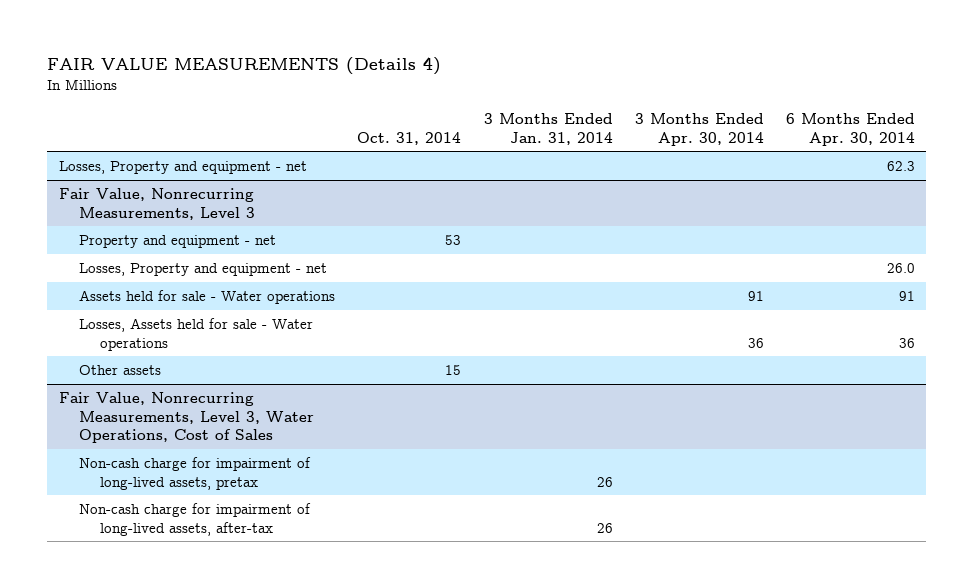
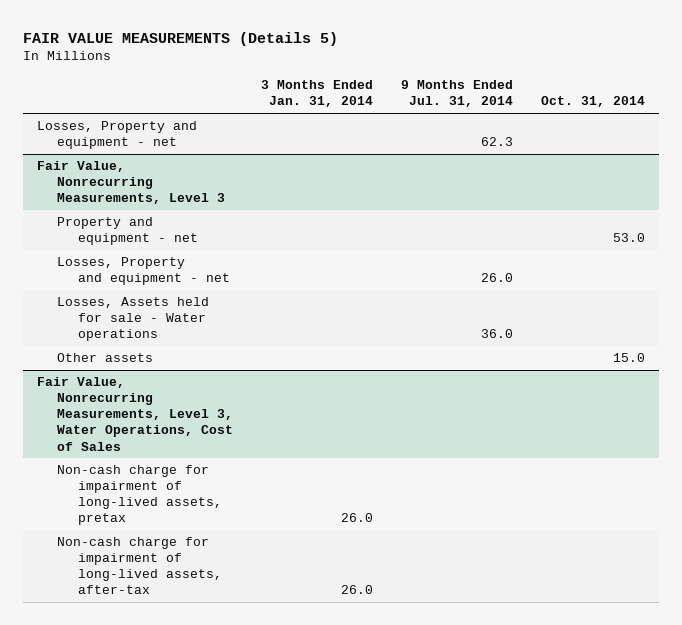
[47,57,442,76] FAIR VALUE MEASUREMENTS (Details 4) -> [23,32,339,47] FAIR VALUE MEASUREMENTS (Details 5)
[634,113,764,146] 3 Months Ended Apr. 30, 2014 -> none
[785,113,915,146] 6 Months Ended Apr. 30, 2014 -> none
none -> [400,80,513,108] 9 Months Ended Jul. 31, 2014
[445,235,462,246] 53 -> [612,233,645,243] 53.0
[79,290,336,305] Assets held for sale - Water operations -> none
[445,365,462,376] 15 -> [612,353,645,363] 15.0
[596,476,613,487] 26 -> [341,513,374,523] 26.0
[596,522,613,533] 26 -> [341,585,374,595] 26.0

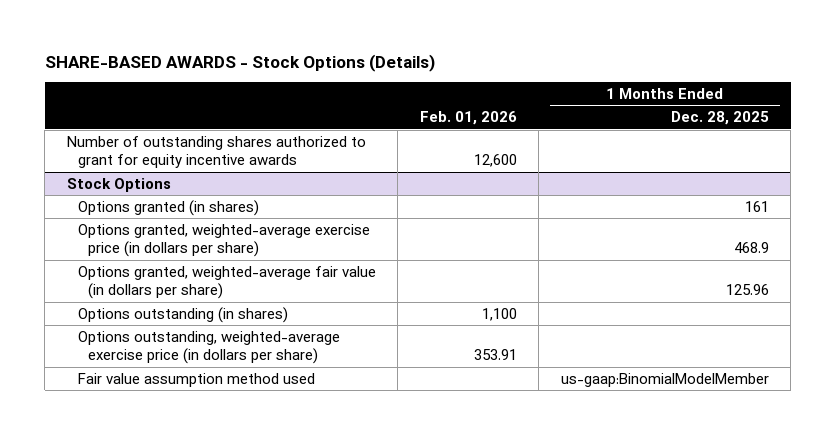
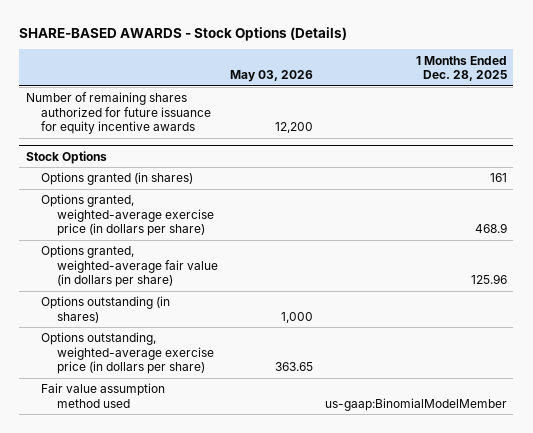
[419,111,517,126] Feb. 01, 2026 -> none
none -> [229,70,313,83] May 03, 2026
[66,135,366,169] Number of outstanding shares authorized to grant for equity incentive awards -> [25,92,212,135] Number of remaining shares authorized for future issuance for equity incentive awards

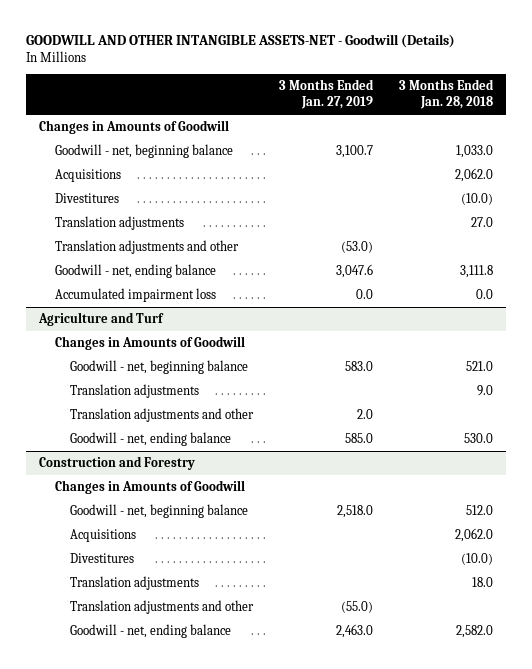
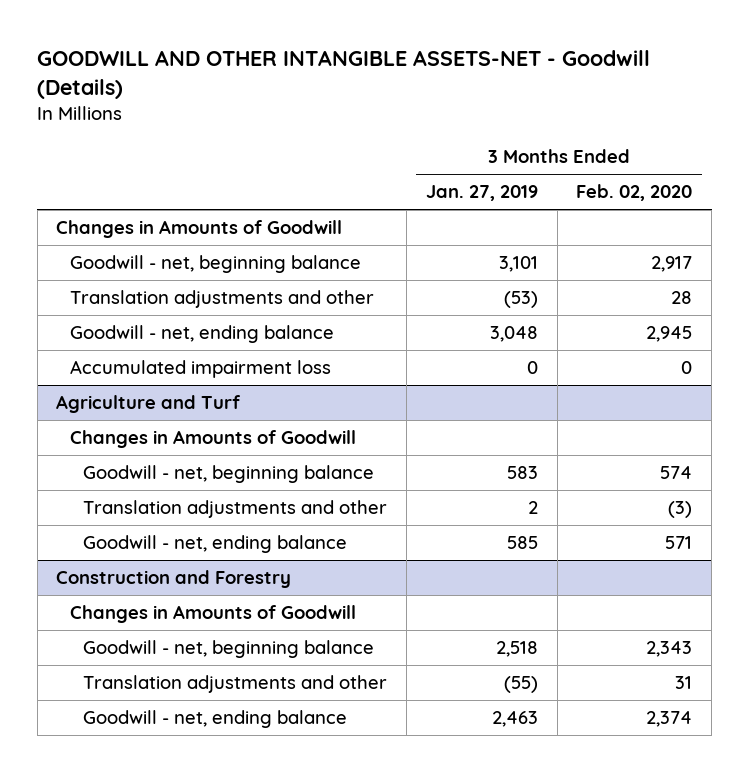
[398,79,494,110] 3 Months Ended Jan. 28, 2018 -> none
none -> [576,184,693,202] Feb. 02, 2020
[54,169,121,183] Acquisitions -> none
[54,193,119,204] Divestitures -> none
[54,216,184,231] Translation adjustments -> none
[335,145,373,159] 3,100.7 -> [498,256,538,273] 3,101
[340,241,373,254] (53.0) -> [503,291,538,309] (53)
[335,264,373,279] 3,047.6 -> [489,326,538,343] 3,048
[355,289,373,300] 0.0 -> [526,361,538,375] 0
[69,384,199,399] Translation adjustments -> none
[344,361,373,372] 583.0 -> [506,466,538,480] 583
[356,409,373,420] 2.0 -> [527,501,538,515] 2
[344,433,373,444] 585.0 -> [506,536,538,550] 585
[69,529,136,543] Acquisitions -> none
[69,553,134,564] Divestitures -> none
[69,576,199,591] Translation adjustments -> none
[336,505,373,519] 2,518.0 -> [495,641,538,658] 2,518
[340,601,373,614] (55.0) -> [503,676,538,694] (55)
[335,624,373,639] 2,463.0 -> [491,711,538,728] 2,463

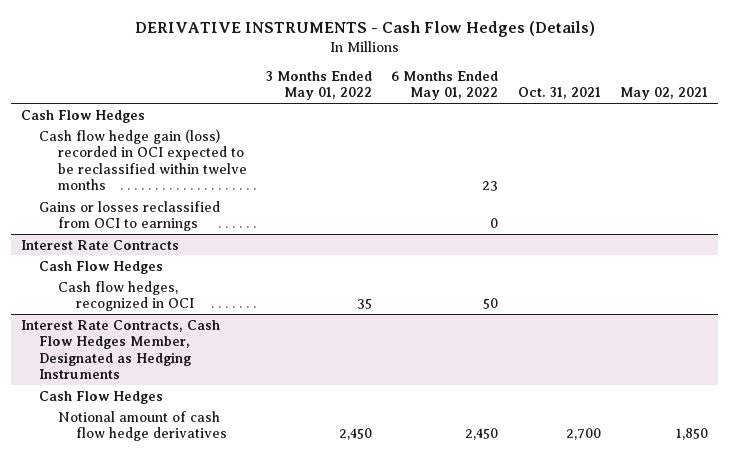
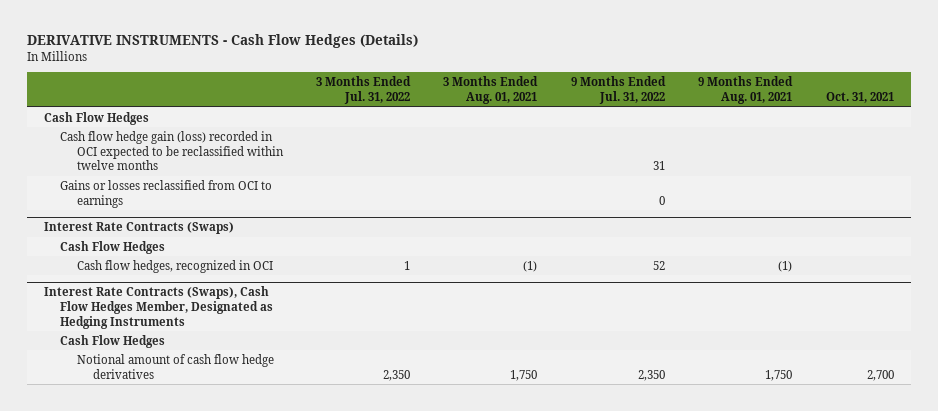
[266,70,373,101] 3 Months Ended May 01, 2022 -> none
[391,70,499,101] 6 Months Ended May 01, 2022 -> none
[620,87,709,101] May 02, 2021 -> none
none -> [316,76,412,104] 3 Months Ended Jul. 31, 2022
none -> [443,76,539,104] 3 Months Ended Aug. 01, 2021
none -> [570,76,666,104] 9 Months Ended Jul. 31, 2022
none -> [698,76,794,104] 9 Months Ended Aug. 01, 2021
[21,239,180,250] Interest Rate Contracts -> [43,222,234,235] Interest Rate Contracts (Swaps)
[21,319,221,380] Interest Rate Contracts, Cash Flow Hedges Member, Designated as Hedging Instruments -> [43,286,274,329] Interest Rate Contracts (Swaps), Cash Flow Hedges Member, Designated as Hedging Instruments

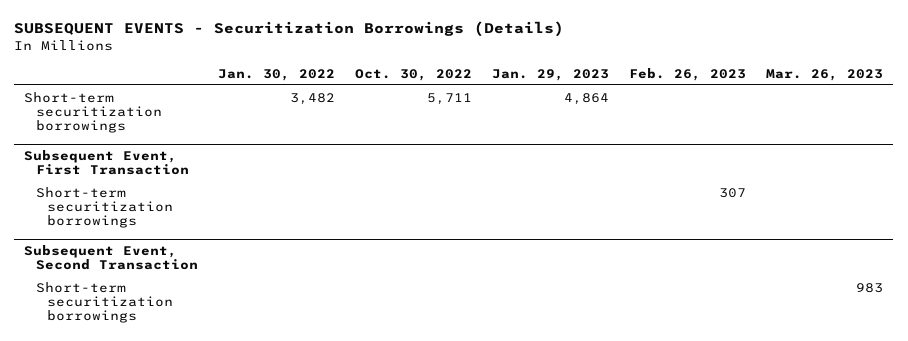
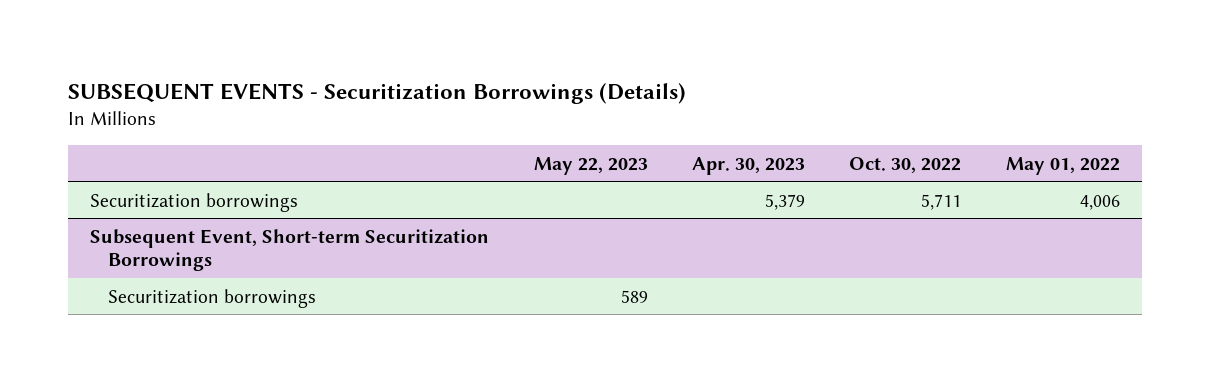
[217,68,335,81] Jan. 30, 2022 -> none
[492,68,610,81] Jan. 29, 2023 -> none
[629,67,747,81] Feb. 26, 2023 -> none
[766,68,884,81] Mar. 26, 2023 -> none
none -> [533,156,648,175] May 22, 2023
none -> [692,156,806,175] Apr. 30, 2023
none -> [1005,156,1120,175] May 01, 2022
[24,149,189,176] Subsequent Event, First Transaction -> none
[35,186,174,229] Short-term securitization borrowings -> none
[24,244,198,271] Subsequent Event, Second Transaction -> none
[35,281,174,324] Short-term securitization borrowings -> none
[24,91,162,134] Short-term securitization borrowings -> [90,192,299,212] Securitization borrowings
none -> [90,228,490,272] Subsequent Event, Short-term Securitization Borrowings
none -> [108,288,317,308] Securitization borrowings

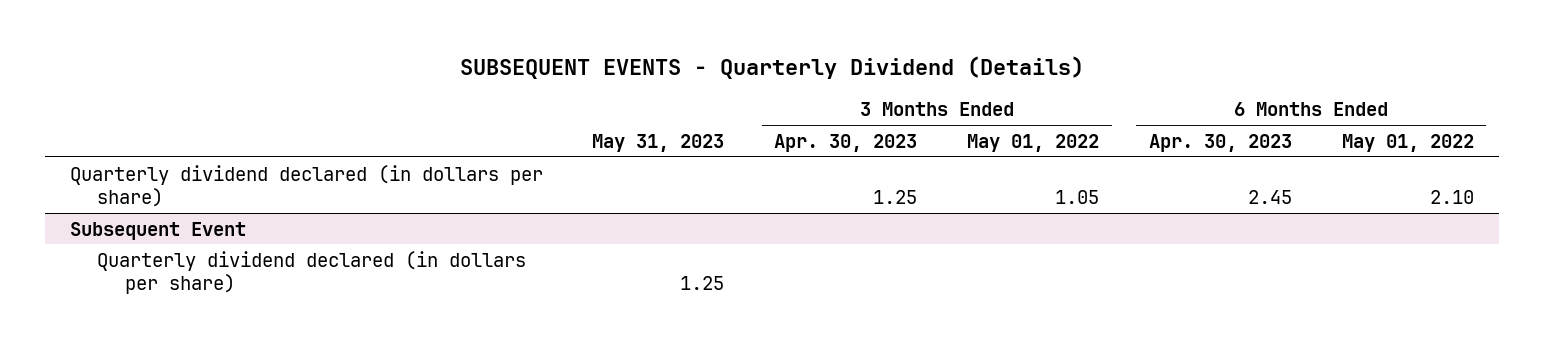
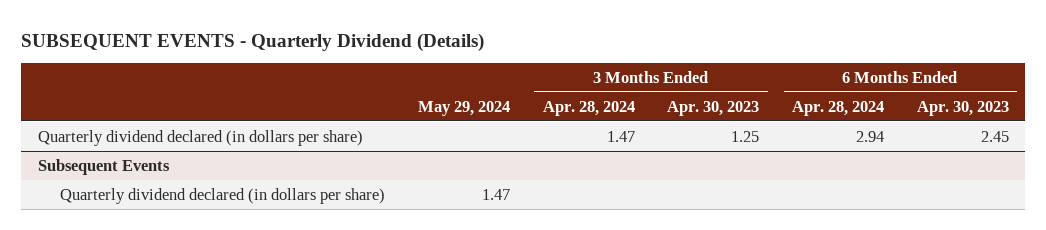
[592,133,725,152] May 31, 2023 -> none
[967,133,1100,152] May 01, 2022 -> none
[1341,133,1474,152] May 01, 2022 -> none
none -> [417,100,510,116] May 29, 2024
none -> [542,100,635,116] Apr. 28, 2024
none -> [792,100,885,116] Apr. 28, 2024
[69,221,246,240] Subsequent Event -> [37,158,170,175] Subsequent Events

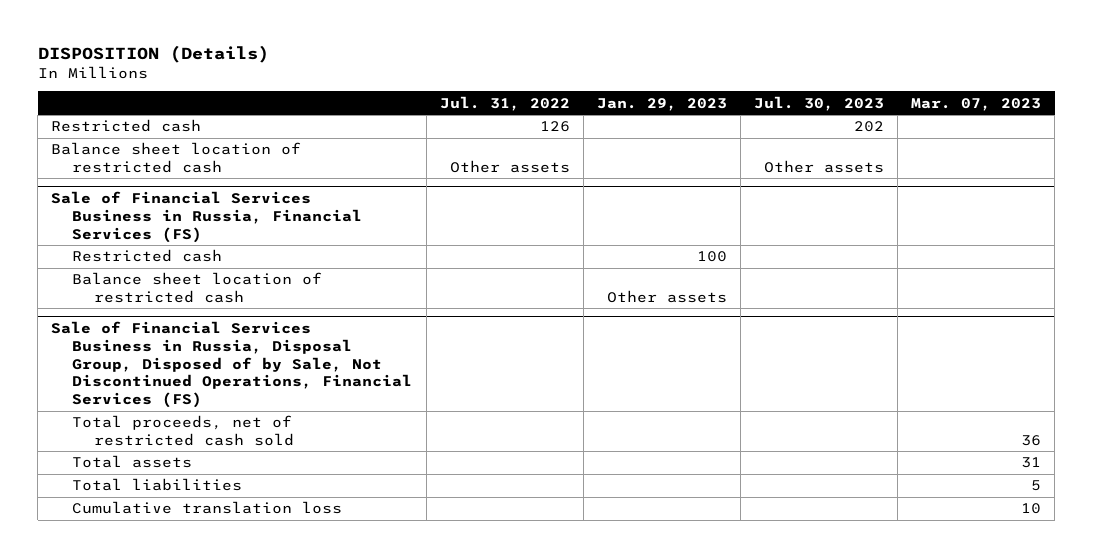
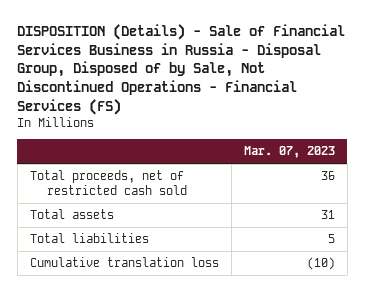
[37,45,269,64] DISPOSITION (Details) -> [17,23,346,115] DISPOSITION (Details) - Sale of Financial Services Business in Russia - Disposal Group, Disposed of by Sale, Not Discontinued Operations - Financial Services (FS)
[439,95,570,111] Jul. 31, 2022 -> none
[596,97,727,111] Jan. 29, 2023 -> none
[754,95,885,111] Jul. 30, 2023 -> none
[51,119,202,133] Restricted cash -> none
[51,142,302,173] Balance sheet location of restricted cash -> none
[51,191,363,243] Sale of Financial Services Business in Russia, Financial Services (FS) -> none
[72,249,223,263] Restricted cash -> none
[72,272,323,303] Balance sheet location of restricted cash -> none
[51,321,413,409] Sale of Financial Services Business in Russia, Disposal Group, Disposed of by Sale, Not Discontinued Operations, Financial Services (FS) -> none
[72,415,294,446] Total proceeds, net of restricted cash sold -> none
[72,455,193,469] Total assets -> none
[72,478,243,492] Total liabilities -> none
[72,501,343,515] Cumulative translation loss -> none
none -> [29,170,187,196] Total proceeds, net of restricted cash sold
none -> [29,209,114,220] Total assets
none -> [29,233,149,244] Total liabilities
none -> [29,257,219,268] Cumulative translation loss

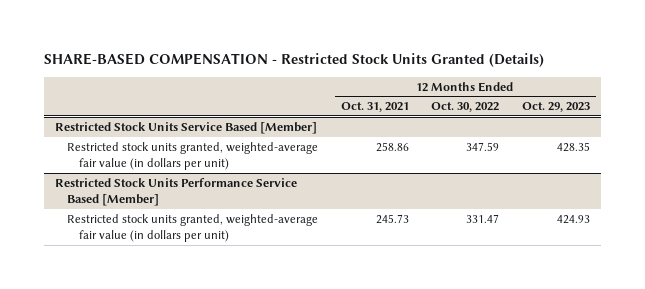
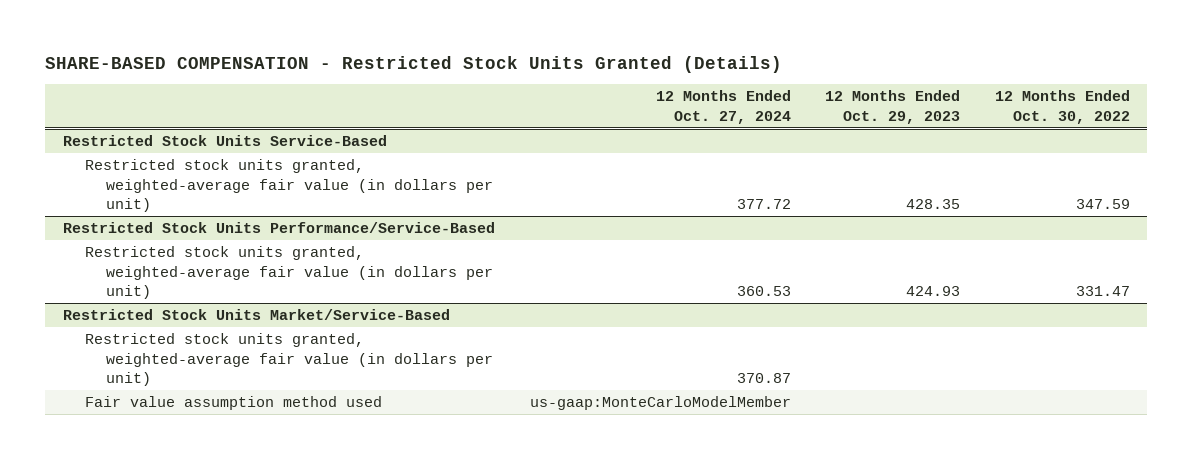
[340,102,409,113] Oct. 31, 2021 -> none
none -> [655,90,791,124] 12 Months Ended Oct. 27, 2024
[55,121,318,134] Restricted Stock Units Service Based [Member] -> [62,134,387,146] Restricted Stock Units Service-Based
[55,177,298,207] Restricted Stock Units Performance Service Based [Member] -> [62,221,495,233] Restricted Stock Units Performance/Service-Based
none -> [62,308,450,320] Restricted Stock Units Market/Service-Based
none -> [84,332,494,387] Restricted stock units granted, weighted-average fair value (in dollars per unit)
none -> [84,395,382,410] Fair value assumption method used

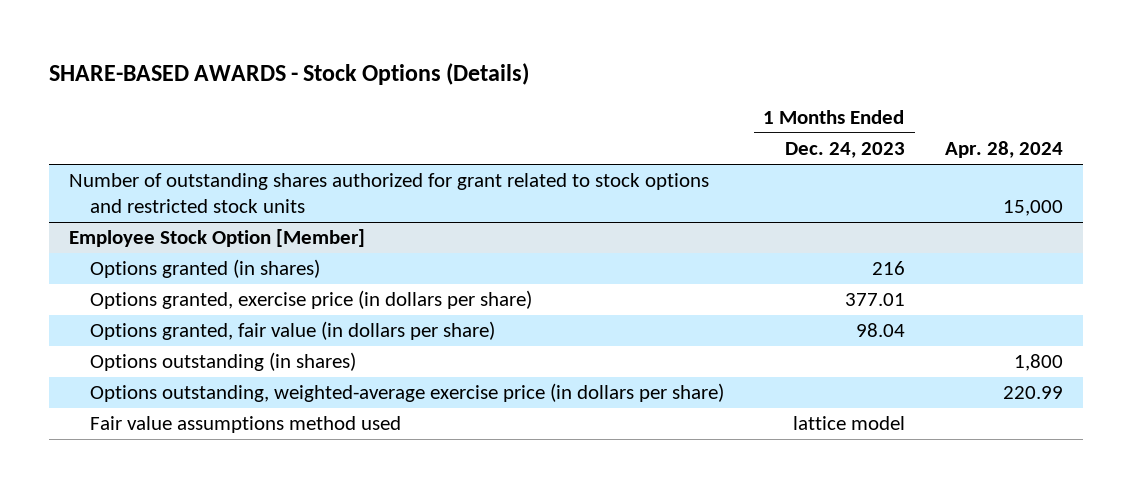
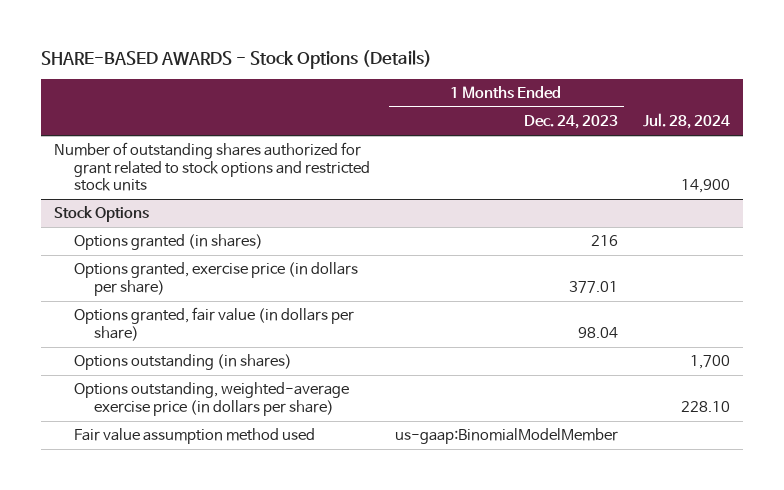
[944,141,1063,159] Apr. 28, 2024 -> none
none -> [643,113,731,130] Jul. 28, 2024
[69,229,366,248] Employee Stock Option [Member] -> [53,206,149,223] Stock Options
[89,416,401,434] Fair value assumptions method used -> [73,428,315,445] Fair value assumption method used
[792,416,905,431] lattice model -> [394,428,618,445] us-gaap:BinomialModelMember

